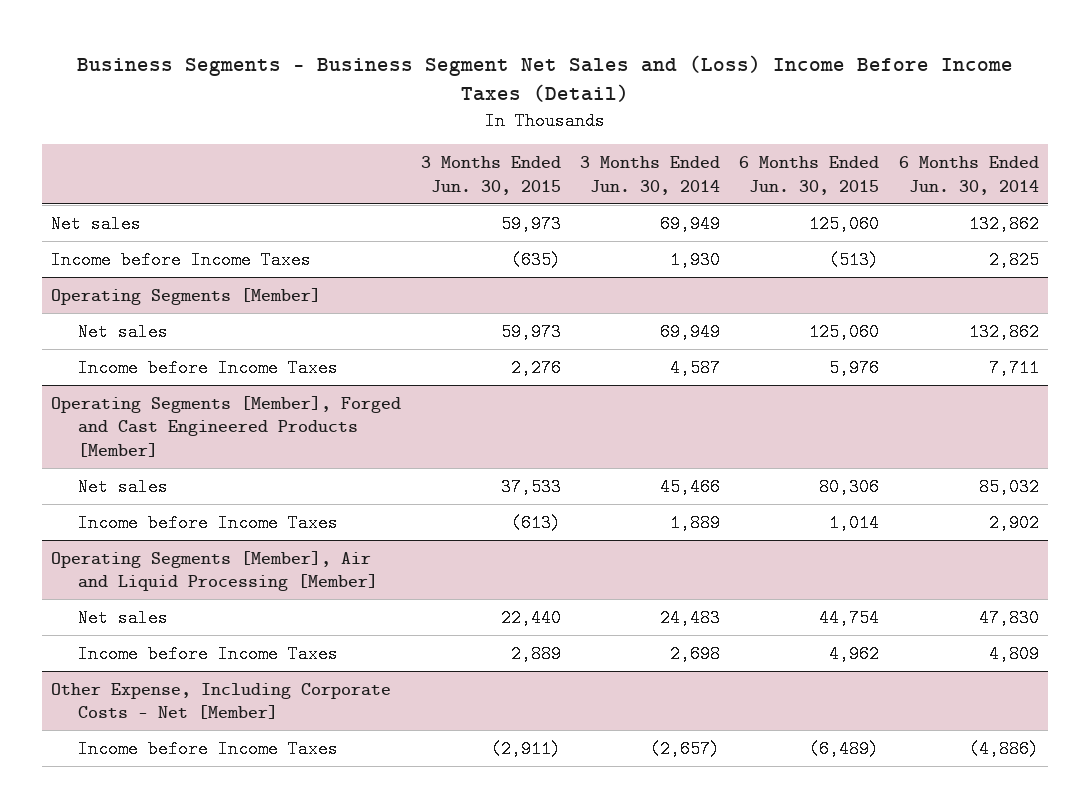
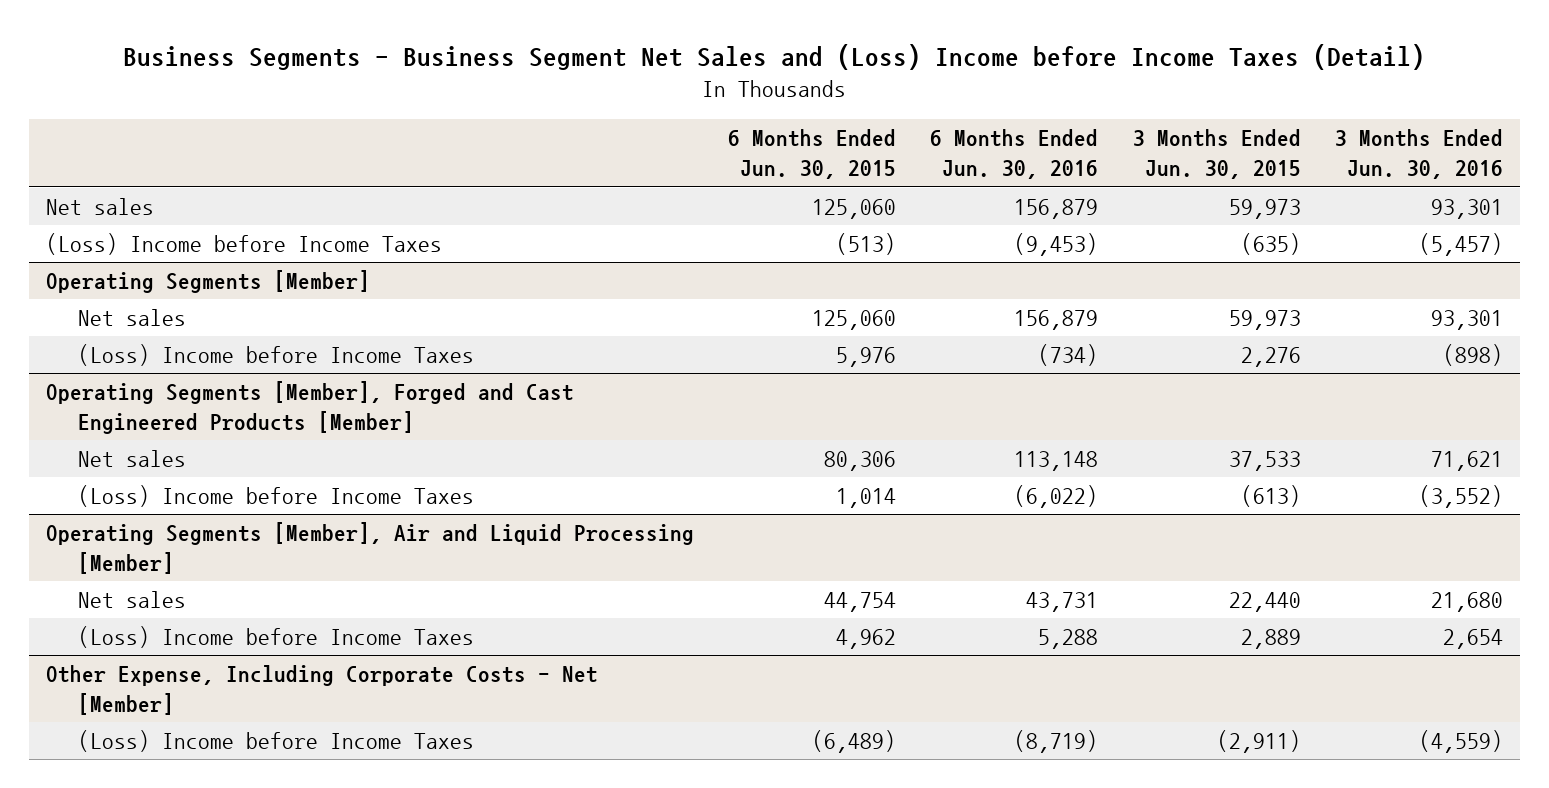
[77,54,1014,103] Business Segments - Business Segment Net Sales and (Loss) Income Before Income Taxes (Detail) -> [123,43,1426,70] Business Segments - Business Segment Net Sales and (Loss) Income before Income Taxes (Detail)
[580,156,721,195] 3 Months Ended Jun. 30, 2014 -> none
[898,156,1039,195] 6 Months Ended Jun. 30, 2014 -> none
none -> [930,129,1099,180] 6 Months Ended Jun. 30, 2016
none -> [1334,129,1503,180] 3 Months Ended Jun. 30, 2016
[51,250,312,269] Income before Income Taxes -> [46,233,443,256] (Loss) Income before Income Taxes
[78,358,339,377] Income before Income Taxes -> [77,344,474,367] (Loss) Income before Income Taxes
[78,513,339,532] Income before Income Taxes -> [77,485,474,508] (Loss) Income before Income Taxes
[78,644,339,663] Income before Income Taxes -> [77,626,474,649] (Loss) Income before Income Taxes
[78,739,339,758] Income before Income Taxes -> [77,730,474,753] (Loss) Income before Income Taxes

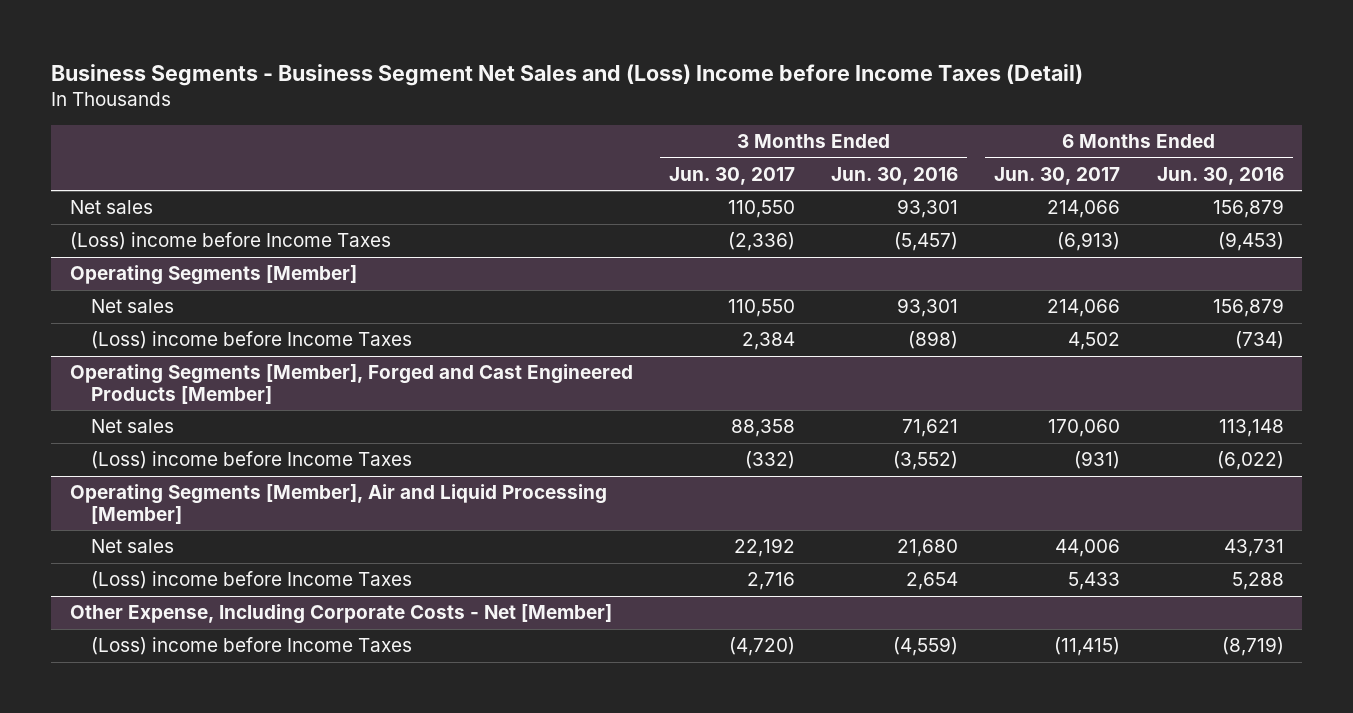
[728,129,897,180] 6 Months Ended Jun. 30, 2015 -> none
[1132,129,1301,180] 3 Months Ended Jun. 30, 2015 -> none
none -> [668,166,795,185] Jun. 30, 2017
none -> [994,166,1121,185] Jun. 30, 2017
[46,233,443,256] (Loss) Income before Income Taxes -> [69,232,391,251] (Loss) income before Income Taxes
[77,344,474,367] (Loss) Income before Income Taxes -> [90,331,412,350] (Loss) income before Income Taxes
[77,485,474,508] (Loss) Income before Income Taxes -> [90,451,412,470] (Loss) income before Income Taxes
[77,626,474,649] (Loss) Income before Income Taxes -> [90,571,412,590] (Loss) income before Income Taxes
[77,730,474,753] (Loss) Income before Income Taxes -> [90,637,412,656] (Loss) income before Income Taxes

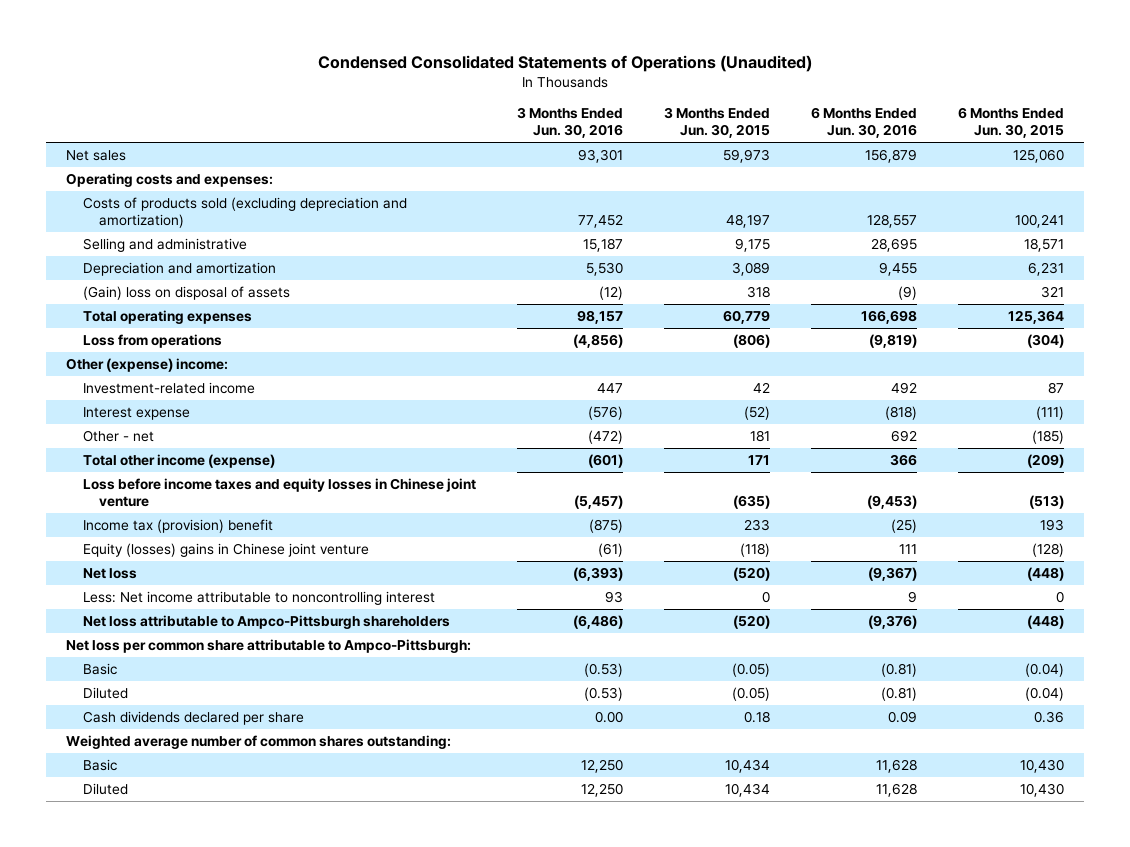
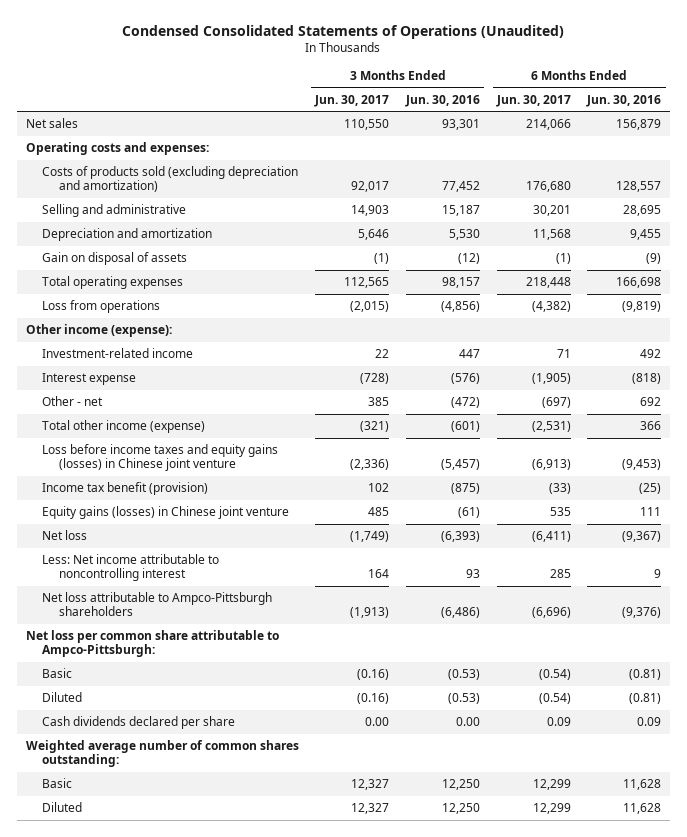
[663,107,770,139] 3 Months Ended Jun. 30, 2015 -> none
[957,107,1064,139] 6 Months Ended Jun. 30, 2015 -> none
none -> [314,94,390,107] Jun. 30, 2017
none -> [495,94,571,107] Jun. 30, 2017
[82,285,290,300] (Gain) loss on disposal of assets -> [42,252,188,266] Gain on disposal of assets
[66,357,229,372] Other (expense) income: -> [25,324,172,338] Other income (expense):
[82,477,476,507] Loss before income taxes and equity losses in Chinese joint venture -> [42,444,279,472] Loss before income taxes and equity gains (losses) in Chinese joint venture
[82,518,273,533] Income tax (provision) benefit -> [42,482,209,496] Income tax benefit (provision)
[82,542,369,557] Equity (losses) gains in Chinese joint venture -> [42,506,290,520] Equity gains (losses) in Chinese joint venture

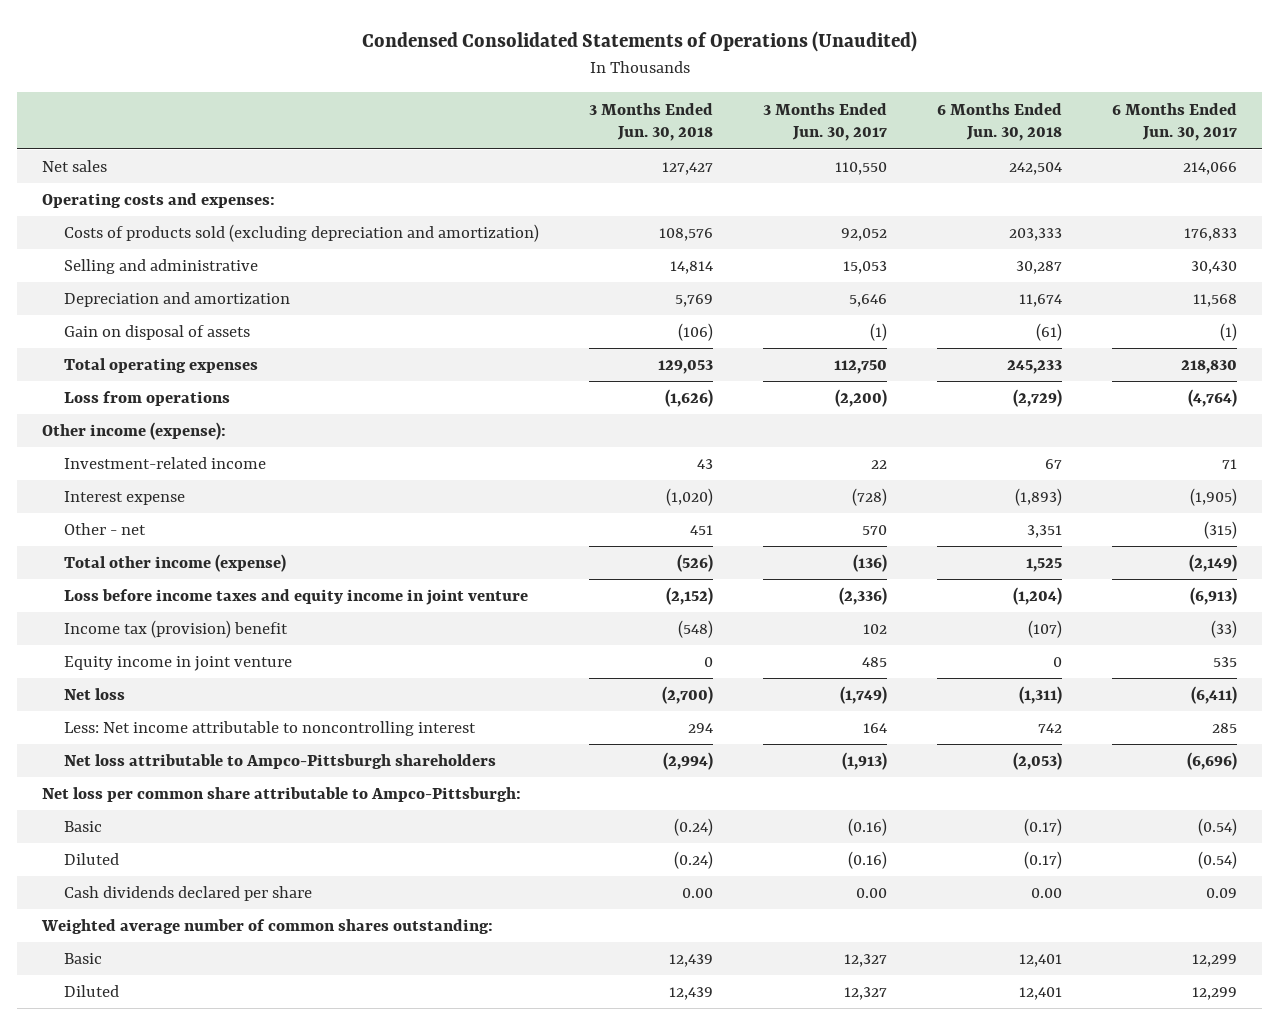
[404,94,480,107] Jun. 30, 2016 -> none
[586,94,662,107] Jun. 30, 2016 -> none
none -> [588,102,713,142] 3 Months Ended Jun. 30, 2018
none -> [936,102,1062,142] 6 Months Ended Jun. 30, 2018
[351,181,390,193] 92,017 -> [840,228,887,242] 92,052
[525,181,571,193] 176,680 -> [1183,228,1237,242] 176,833
[351,205,390,217] 14,903 -> [842,261,887,275] 15,053
[532,205,571,217] 30,201 -> [1190,261,1237,275] 30,430
[344,277,390,289] 112,565 -> [833,360,887,375] 112,750
[525,277,571,289] 218,448 -> [1180,360,1237,375] 218,830
[350,301,390,313] (2,015) -> [834,389,887,408] (2,200)
[531,301,571,313] (4,382) -> [1187,389,1237,408] (4,764)
[368,397,390,407] 385 -> [861,525,887,536] 570
[541,397,571,409] (697) -> [1203,521,1237,540] (315)
[360,421,390,433] (321) -> [852,554,887,573] (136)
[531,421,571,433] (2,531) -> [1188,554,1237,573] (2,149)
[42,444,279,472] Loss before income taxes and equity gains (losses) in Chinese joint venture -> [63,589,528,606] Loss before income taxes and equity income in joint venture
[42,482,209,496] Income tax benefit (provision) -> [63,620,288,639] Income tax (provision) benefit
[42,506,290,520] Equity gains (losses) in Chinese joint venture -> [63,656,292,672] Equity income in joint venture

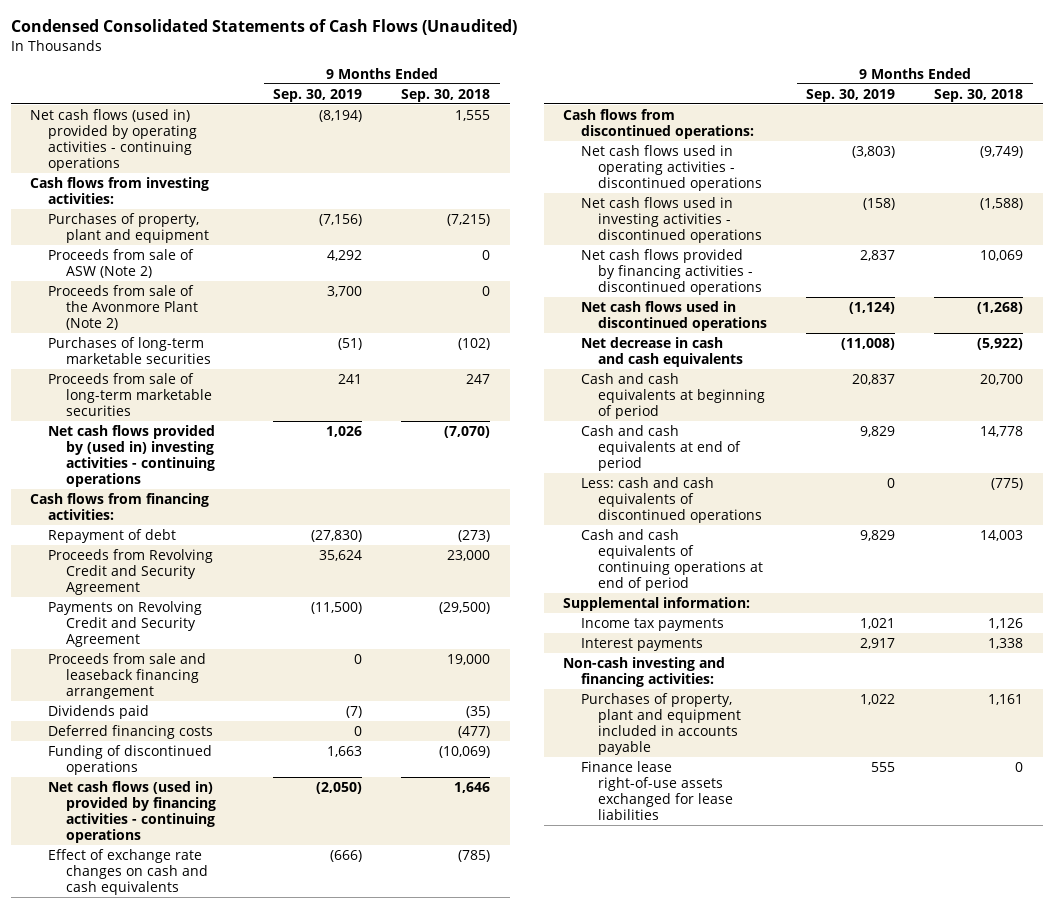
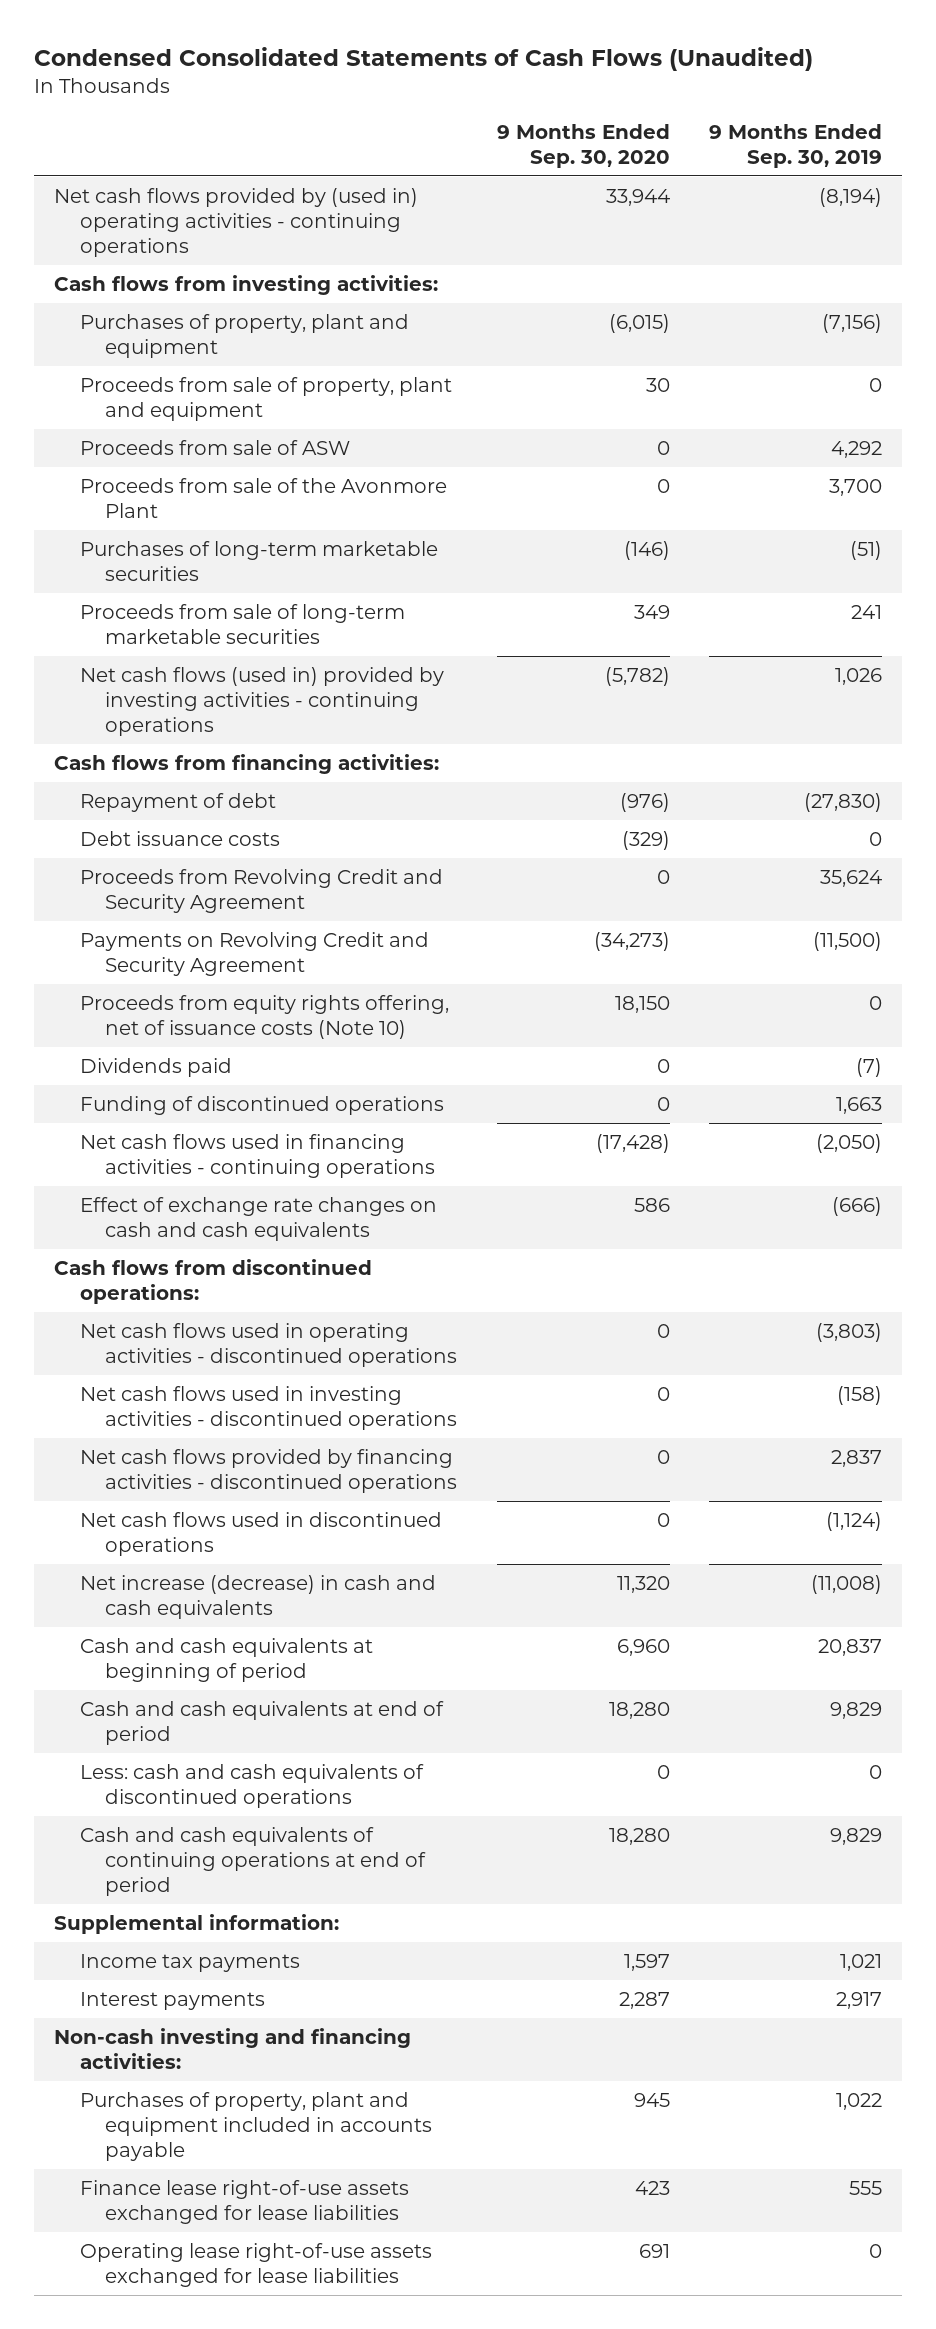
[401,88,491,102] Sep. 30, 2018 -> none
none -> [496,124,670,168] 9 Months Ended Sep. 30, 2020
[30,108,198,172] Net cash flows (used in) provided by operating activities - continuing operations -> [54,188,419,257] Net cash flows provided by (used in) operating activities - continuing operations
none -> [79,377,452,421] Proceeds from sale of property, plant and equipment
[48,248,195,278] Proceeds from sale of ASW (Note 2) -> [79,440,350,456] Proceeds from sale of ASW
[48,284,198,331] Proceeds from sale of the Avonmore Plant (Note 2) -> [79,478,447,518] Proceeds from sale of the Avonmore Plant
[48,424,216,488] Net cash flows provided by (used in) investing activities - continuing operations -> [79,667,444,736] Net cash flows (used in) provided by investing activities - continuing operations
none -> [79,831,280,847] Debt issuance costs
[48,652,207,700] Proceeds from sale and leaseback financing arrangement -> none
none -> [79,995,449,1039] Proceeds from equity rights offering, net of issuance costs (Note 10)
[48,724,214,739] Deferred financing costs -> none
[48,780,216,844] Net cash flows (used in) provided by financing activities - continuing operations -> [79,1134,435,1178] Net cash flows used in financing activities - continuing operations
[580,336,744,367] Net decrease in cash and cash equivalents -> [79,1575,436,1619] Net increase (decrease) in cash and cash equivalents
none -> [79,2243,432,2287] Operating lease right-of-use assets exchanged for lease liabilities

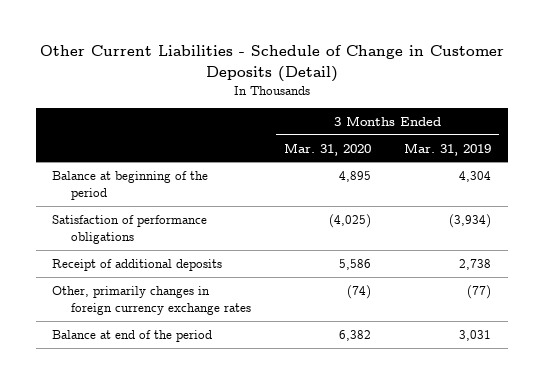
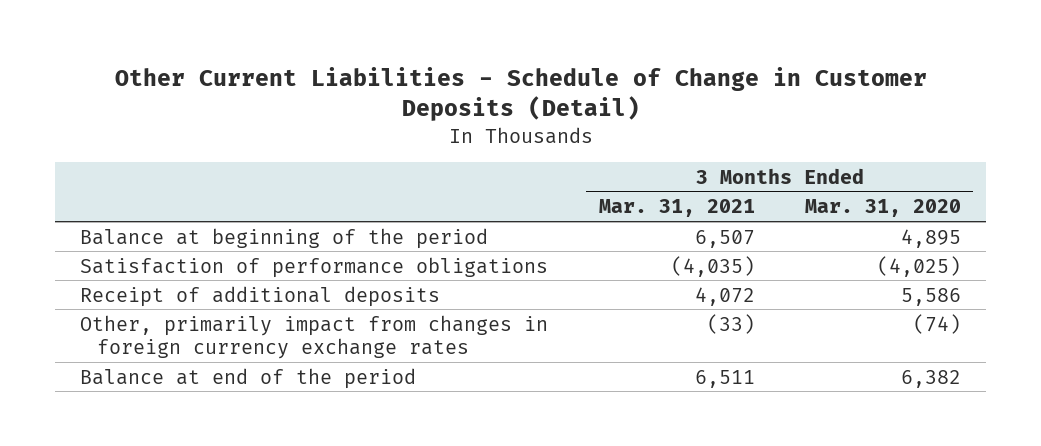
[404,142,492,156] Mar. 31, 2019 -> none
none -> [598,199,755,218] Mar. 31, 2021
[52,285,252,315] Other, primarily changes in foreign currency exchange rates -> [80,314,549,360] Other, primarily impact from changes in foreign currency exchange rates

